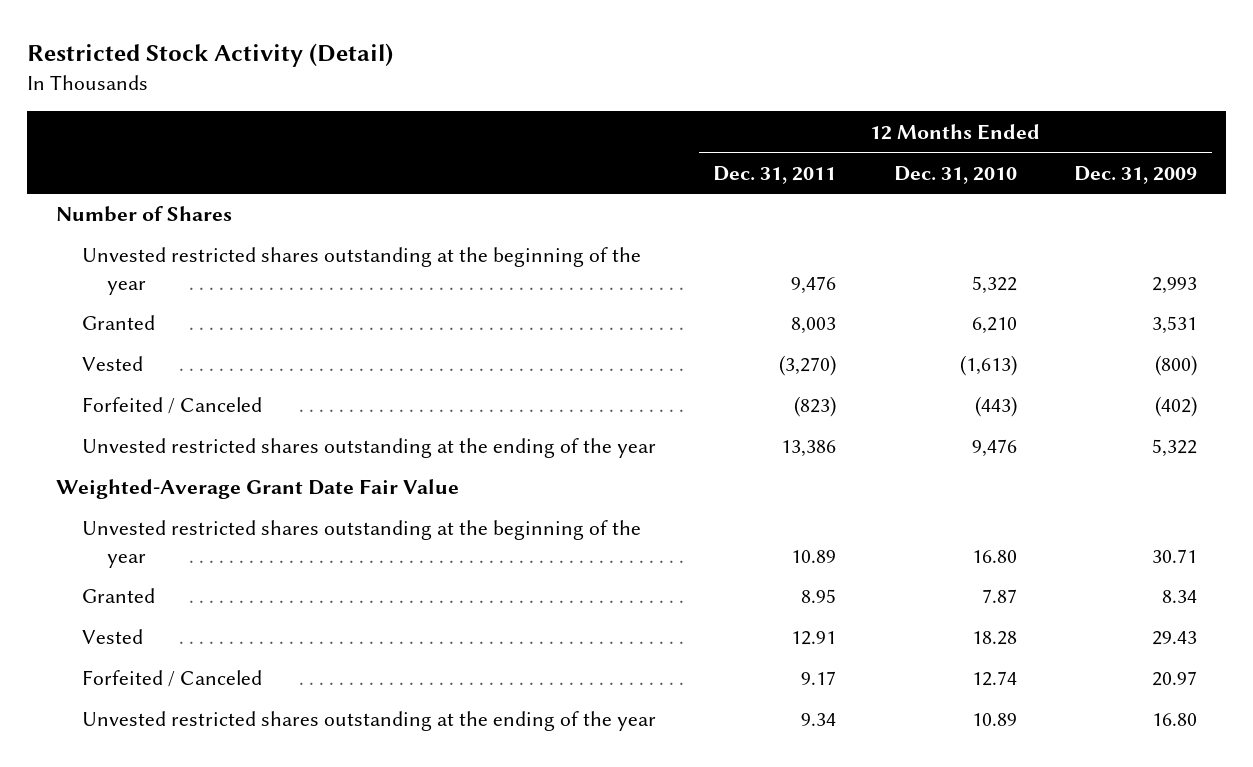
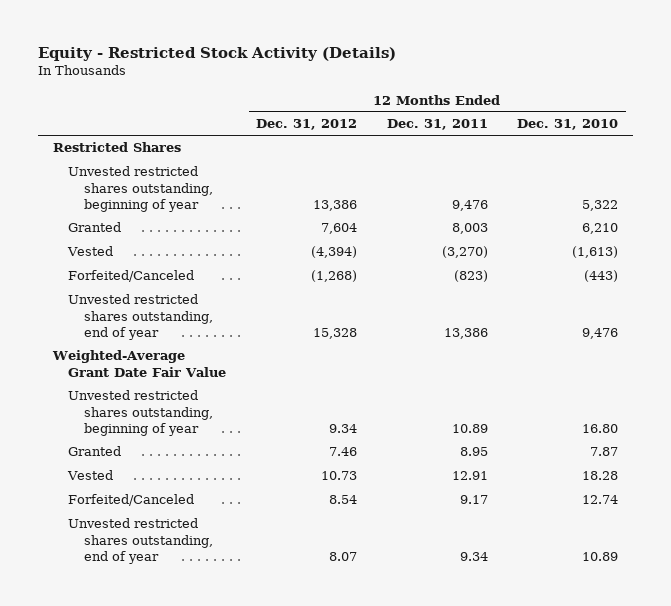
[27,42,394,67] Restricted Stock Activity (Detail) -> [37,47,396,62] Equity - Restricted Stock Activity (Details)
[1074,165,1198,184] Dec. 31, 2009 -> none
none -> [255,119,357,131] Dec. 31, 2012
[55,206,232,223] Number of Shares -> [52,142,181,153] Restricted Shares
[81,247,641,295] Unvested restricted shares outstanding at the beginning of the year -> [68,166,213,212] Unvested restricted shares outstanding, beginning of year
[81,397,262,415] Forfeited / Canceled -> [68,270,195,283] Forfeited/Canceled
[81,438,656,459] Unvested restricted shares outstanding at the ending of the year -> [68,294,213,340] Unvested restricted shares outstanding, end of year
[81,520,641,568] Unvested restricted shares outstanding at the beginning of the year -> [68,390,213,436] Unvested restricted shares outstanding, beginning of year
[81,670,262,688] Forfeited / Canceled -> [68,494,195,507] Forfeited/Canceled
[81,711,656,732] Unvested restricted shares outstanding at the ending of the year -> [68,518,213,564] Unvested restricted shares outstanding, end of year

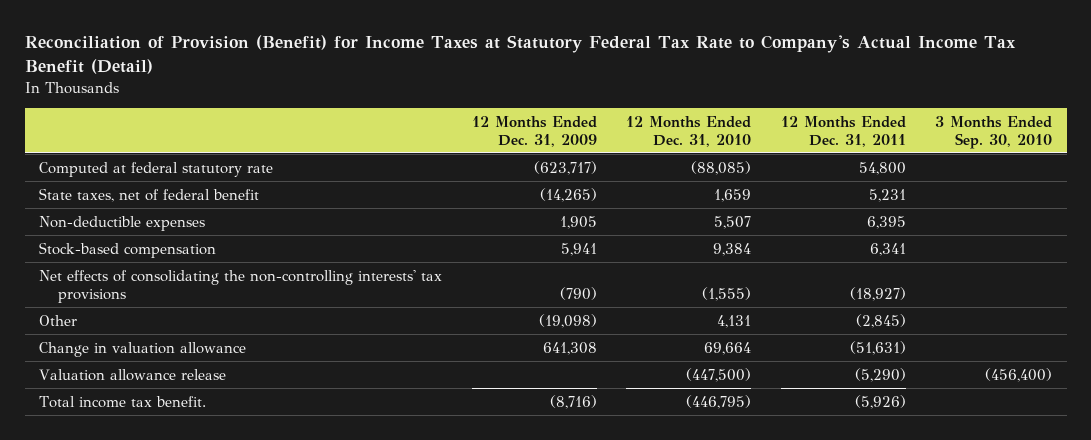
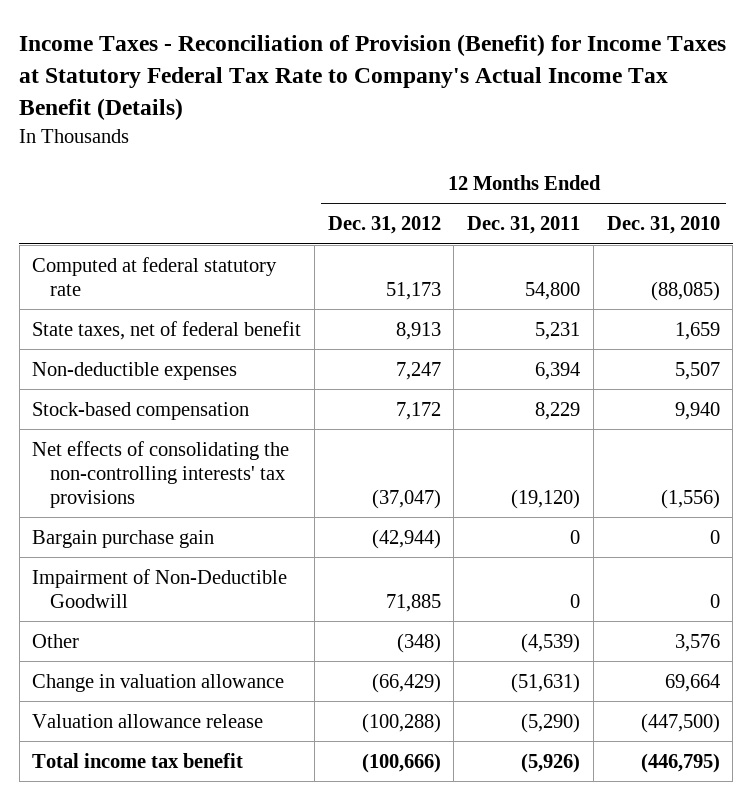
[24,35,1016,74] Reconciliation of Provision (Benefit) for Income Taxes at Statutory Federal Tax Rate to Company's Actual Income Tax Benefit (Detail) -> [19,34,727,120] Income Taxes - Reconciliation of Provision (Benefit) for Income Taxes at Statutory Federal Tax Rate to Company's Actual Income Tax Benefit (Details)
[471,115,597,147] 12 Months Ended Dec. 31, 2009 -> none
[934,115,1052,149] 3 Months Ended Sep. 30, 2010 -> none
none -> [327,216,441,235] Dec. 31, 2012
[866,215,906,229] 6,395 -> [535,361,581,380] 6,394
[713,242,752,256] 9,384 -> [674,401,720,420] 9,940
[869,242,906,256] 6,341 -> [535,401,581,420] 8,229
[702,286,752,301] (1,555) -> [660,488,720,509] (1,556)
[849,286,906,301] (18,927) -> [511,488,581,509] (19,120)
none -> [32,529,215,548] Bargain purchase gain
none -> [32,568,288,608] Impairment of Non-Deductible Goodwill
[717,314,752,328] 4,131 -> [674,633,720,652] 3,576
[855,313,906,328] (2,845) -> [521,632,581,653] (4,539)
[39,395,207,408] Total income tax benefit. -> [32,752,244,768] Total income tax benefit

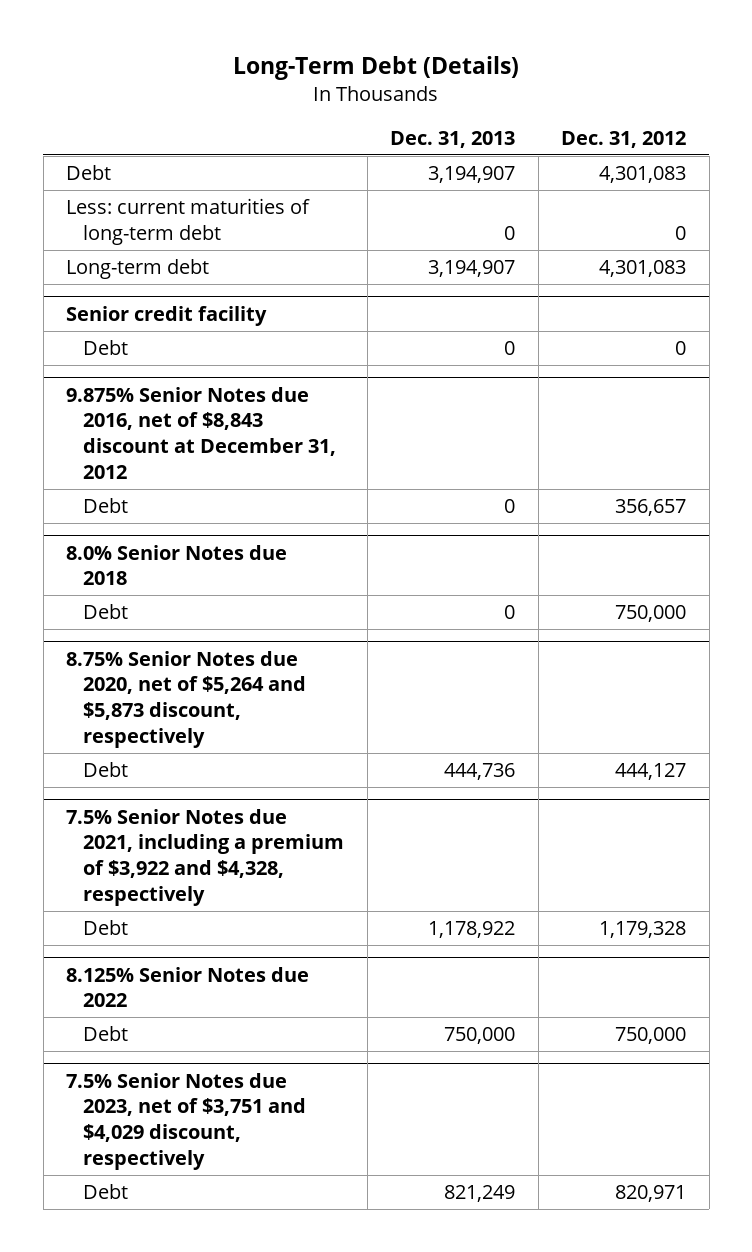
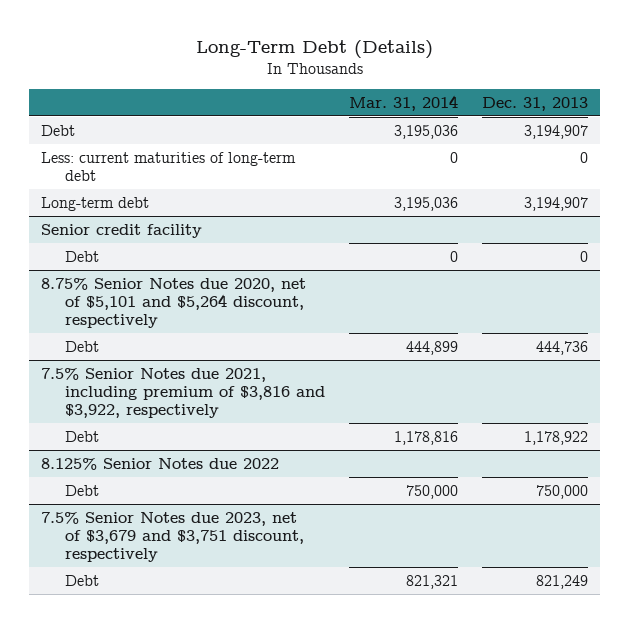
[561,130,687,148] Dec. 31, 2012 -> none
none -> [348,94,458,111] Mar. 31, 2014
[66,386,337,479] 9.875% Senior Notes due 2016, net of $8,843 discount at December 31, 2012 -> none
[83,498,129,514] Debt -> none
[66,544,288,586] 8.0% Senior Notes due 2018 -> none
[83,604,129,620] Debt -> none
[66,650,307,748] 8.75% Senior Notes due 2020, net of $5,264 and $5,873 discount, respectively -> [41,277,307,329] 8.75% Senior Notes due 2020, net of $5,101 and $5,264 discount, respectively
[66,808,345,906] 7.5% Senior Notes due 2021, including a premium of $3,922 and $4,328, respectively -> [41,367,326,419] 7.5% Senior Notes due 2021, including premium of $3,816 and $3,922, respectively
[66,1072,307,1170] 7.5% Senior Notes due 2023, net of $3,751 and $4,029 discount, respectively -> [41,511,305,563] 7.5% Senior Notes due 2023, net of $3,679 and $3,751 discount, respectively

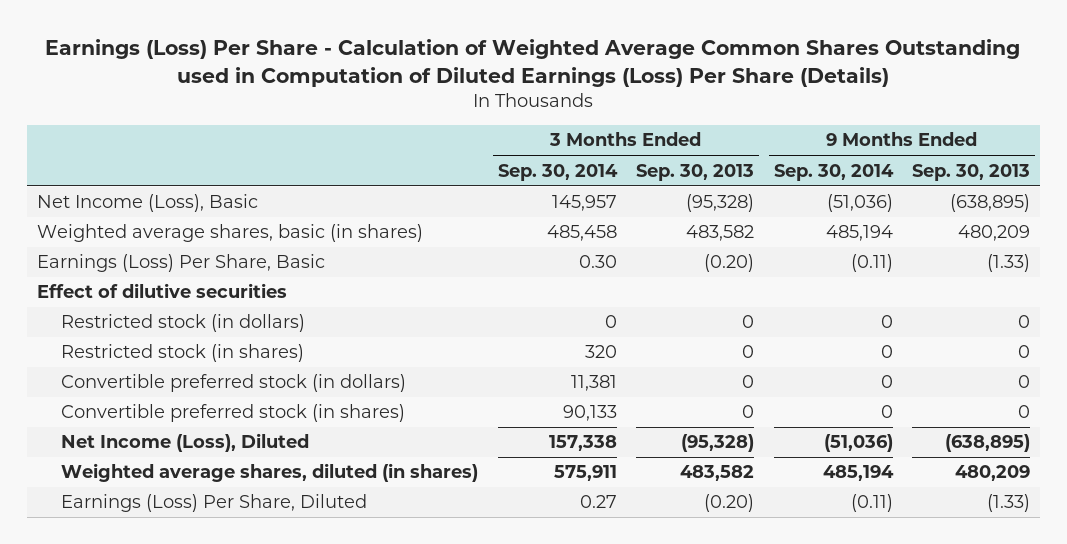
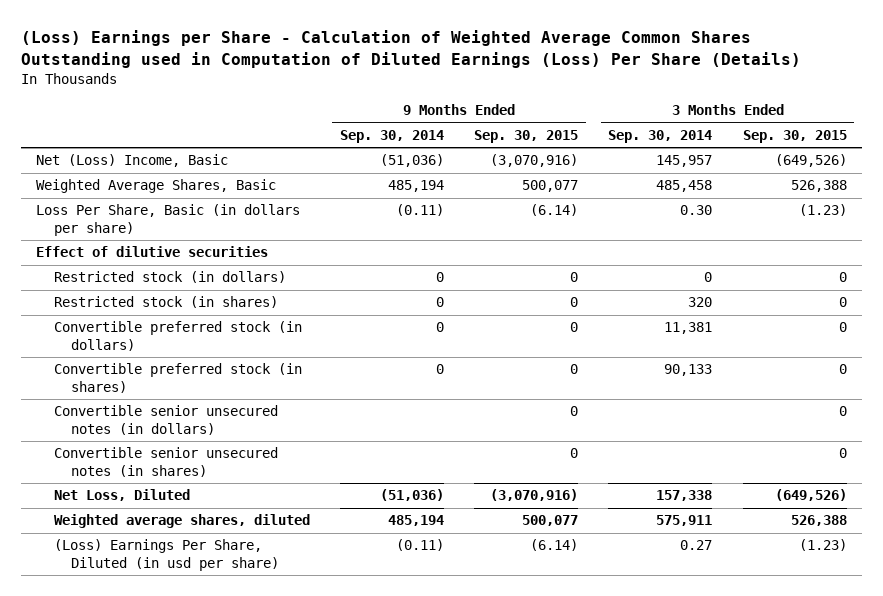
[45,38,1021,87] Earnings (Loss) Per Share - Calculation of Weighted Average Common Shares Outstanding used in Computation of Diluted Earnings (Loss) Per Share (Details) -> [21,30,802,68] (Loss) Earnings per Share - Calculation of Weighted Average Common Shares Outstanding used in Computation of Diluted Earnings (Loss) Per Share (Details)
[636,163,755,181] Sep. 30, 2013 -> none
[912,163,1031,181] Sep. 30, 2013 -> none
none -> [474,130,579,144] Sep. 30, 2015
none -> [742,130,847,144] Sep. 30, 2015
[36,194,258,213] Net Income (Loss), Basic -> [36,154,229,168] Net (Loss) Income, Basic
[36,224,423,243] Weighted average shares, basic (in shares) -> [36,179,277,194] Weighted Average Shares, Basic
[36,254,325,273] Earnings (Loss) Per Share, Basic -> [36,204,301,236] Loss Per Share, Basic (in dollars per share)
none -> [53,405,278,435] Convertible senior unsecured notes (in dollars)
none -> [53,447,278,477] Convertible senior unsecured notes (in shares)
[61,433,310,453] Net Income (Loss), Diluted -> [53,489,190,502] Net Loss, Diluted
[61,463,479,483] Weighted average shares, diluted (in shares) -> [53,514,310,529] Weighted average shares, diluted
[61,494,368,513] Earnings (Loss) Per Share, Diluted -> [53,539,279,571] (Loss) Earnings Per Share, Diluted (in usd per share)

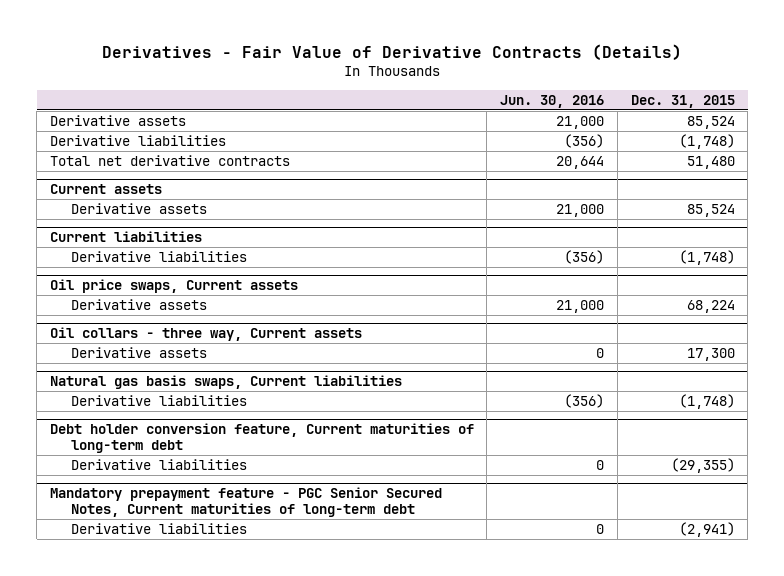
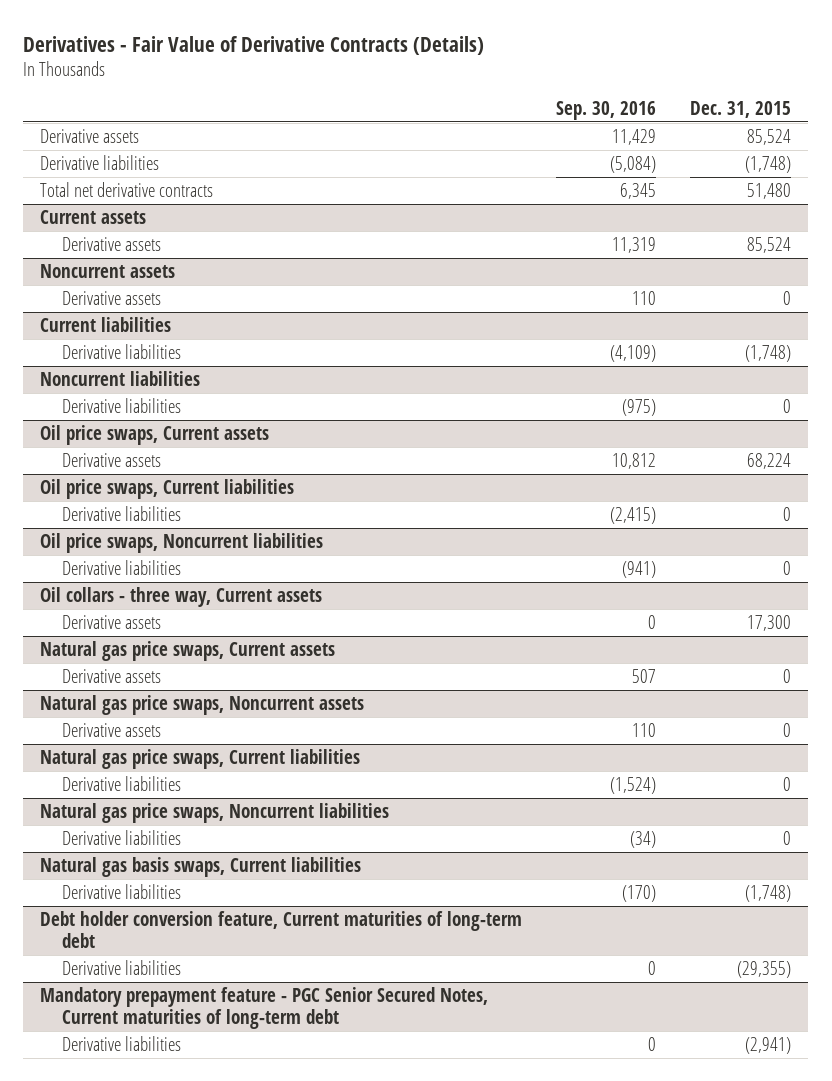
[500,94,605,108] Jun. 30, 2016 -> none
none -> [556,100,657,120] Sep. 30, 2016
none -> [40,263,176,278] Noncurrent assets
none -> [61,290,161,305] Derivative assets
none -> [40,370,201,386] Noncurrent liabilities
none -> [61,397,181,413] Derivative liabilities
none -> [40,478,295,499] Oil price swaps, Current liabilities
none -> [61,505,181,521] Derivative liabilities
none -> [40,532,324,553] Oil price swaps, Noncurrent liabilities
none -> [61,559,181,575] Derivative liabilities
none -> [40,640,336,661] Natural gas price swaps, Current assets
none -> [61,668,161,683] Derivative assets
none -> [40,694,365,715] Natural gas price swaps, Noncurrent assets
none -> [61,722,161,737] Derivative assets
none -> [40,748,361,769] Natural gas price swaps, Current liabilities
none -> [61,775,181,791] Derivative liabilities
none -> [40,802,390,823] Natural gas price swaps, Noncurrent liabilities
none -> [61,829,181,845] Derivative liabilities

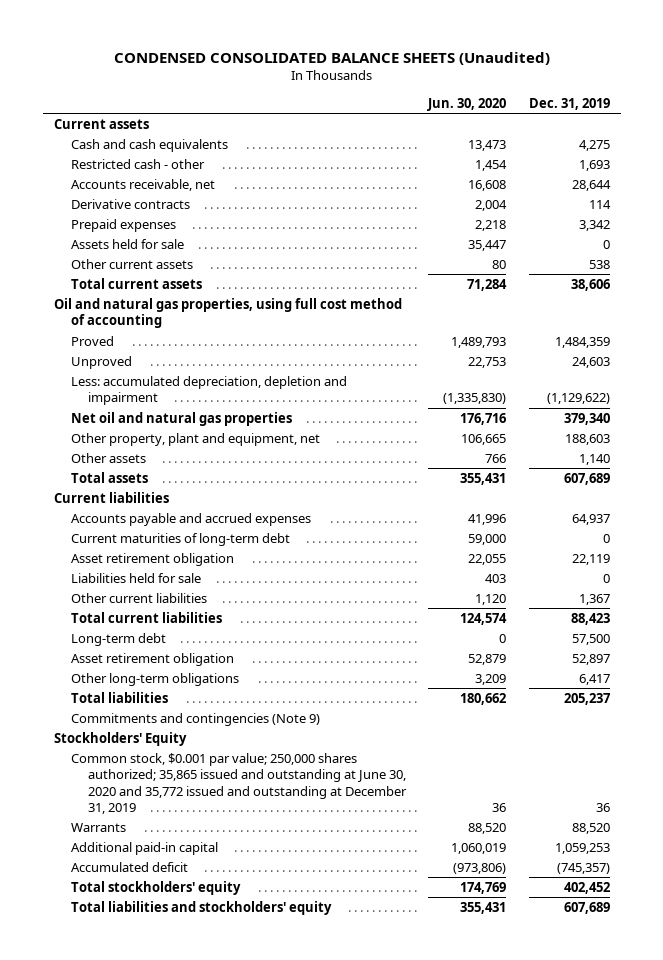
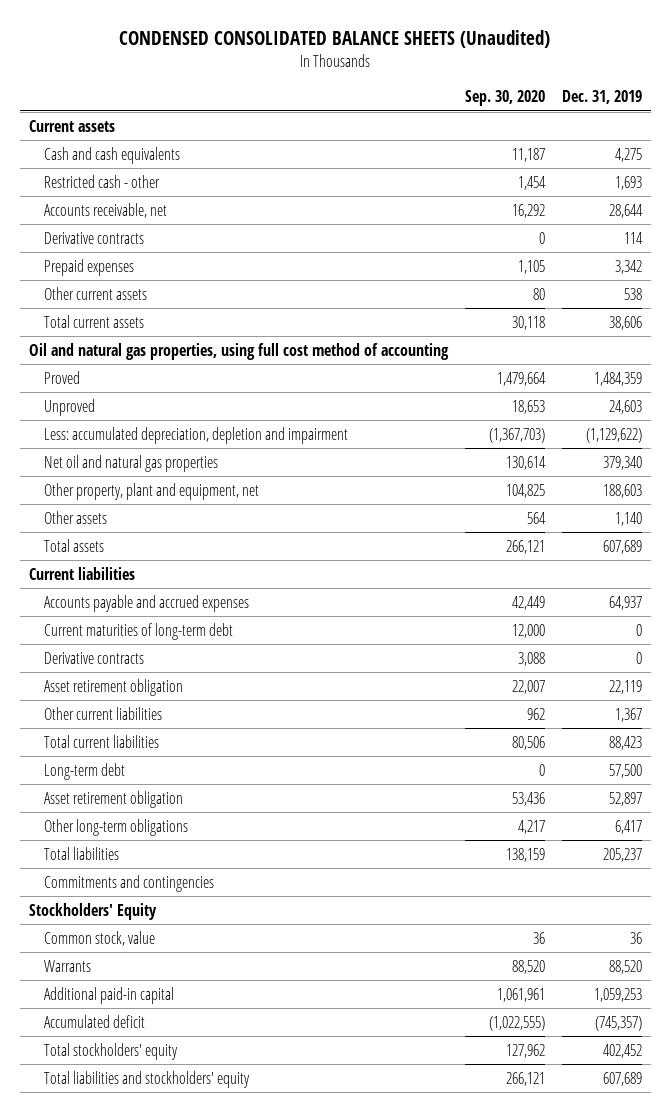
[427,97,507,111] Jun. 30, 2020 -> none
none -> [464,90,545,107] Sep. 30, 2020
[70,238,184,249] Assets held for sale -> none
none -> [44,651,145,664] Derivative contracts
[70,572,201,583] Liabilities held for sale -> none
[70,712,320,726] Commitments and contingencies (Note 9) -> [44,874,215,892] Commitments and contingencies
[70,752,407,815] Common stock, $0.001 par value; 250,000 shares authorized; 35,865 issued and outstanding at June 30, 2020 and 35,772 issued and outstanding at December 31, 2019 -> [44,930,156,946] Common stock, value

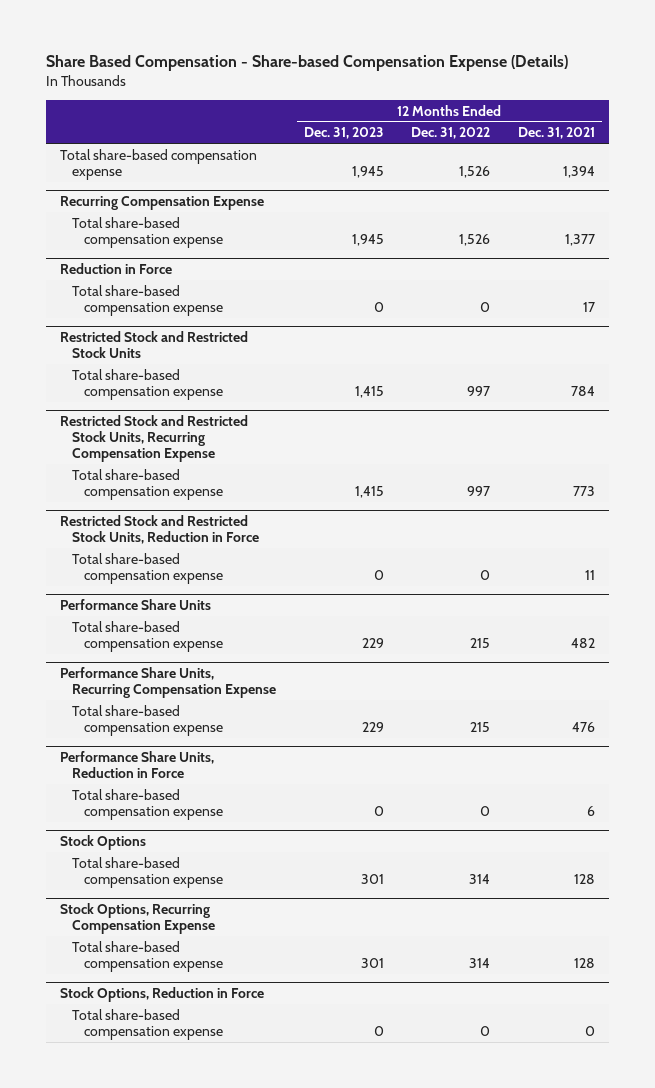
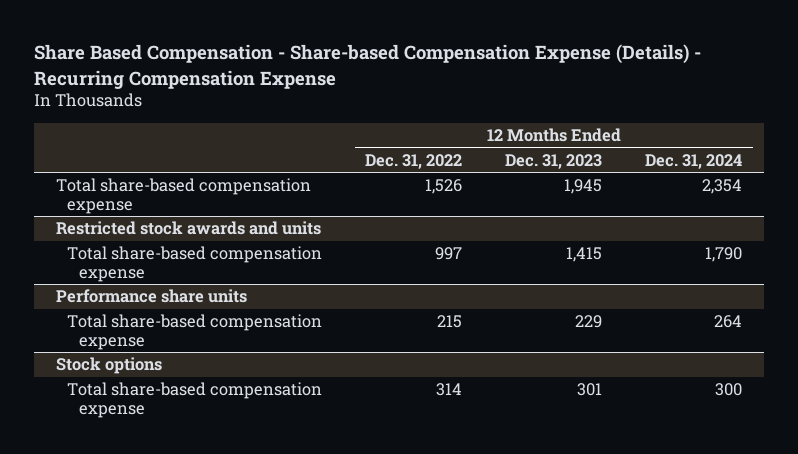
[45,55,568,72] Share Based Compensation - Share-based Compensation Expense (Details) -> [34,44,702,89] Share Based Compensation - Share-based Compensation Expense (Details) - Recurring Compensation Expense
[518,127,596,140] Dec. 31, 2021 -> none
none -> [645,153,743,169] Dec. 31, 2024
[59,195,264,210] Recurring Compensation Expense -> none
[71,216,224,248] Total share-based compensation expense -> none
[59,262,172,274] Reduction in Force -> none
[71,284,224,316] Total share-based compensation expense -> none
[71,368,224,400] Total share-based compensation expense -> none
[59,414,248,463] Restricted Stock and Restricted Stock Units, Recurring Compensation Expense -> none
[59,330,248,358] Restricted Stock and Restricted Stock Units -> [55,221,321,236] Restricted stock awards and units
[59,514,259,544] Restricted Stock and Restricted Stock Units, Reduction in Force -> none
[71,552,224,584] Total share-based compensation expense -> none
[71,620,224,652] Total share-based compensation expense -> none
[59,666,276,698] Performance Share Units, Recurring Compensation Expense -> none
[59,598,211,610] Performance Share Units -> [55,289,247,304] Performance share units
[59,750,214,778] Performance Share Units, Reduction in Force -> none
[71,788,224,820] Total share-based compensation expense -> none
[71,856,224,888] Total share-based compensation expense -> none
[59,902,215,934] Stock Options, Recurring Compensation Expense -> none
[59,834,146,850] Stock Options -> [55,357,162,375] Stock options
[59,986,264,1002] Stock Options, Reduction in Force -> none
[71,1008,224,1040] Total share-based compensation expense -> none

